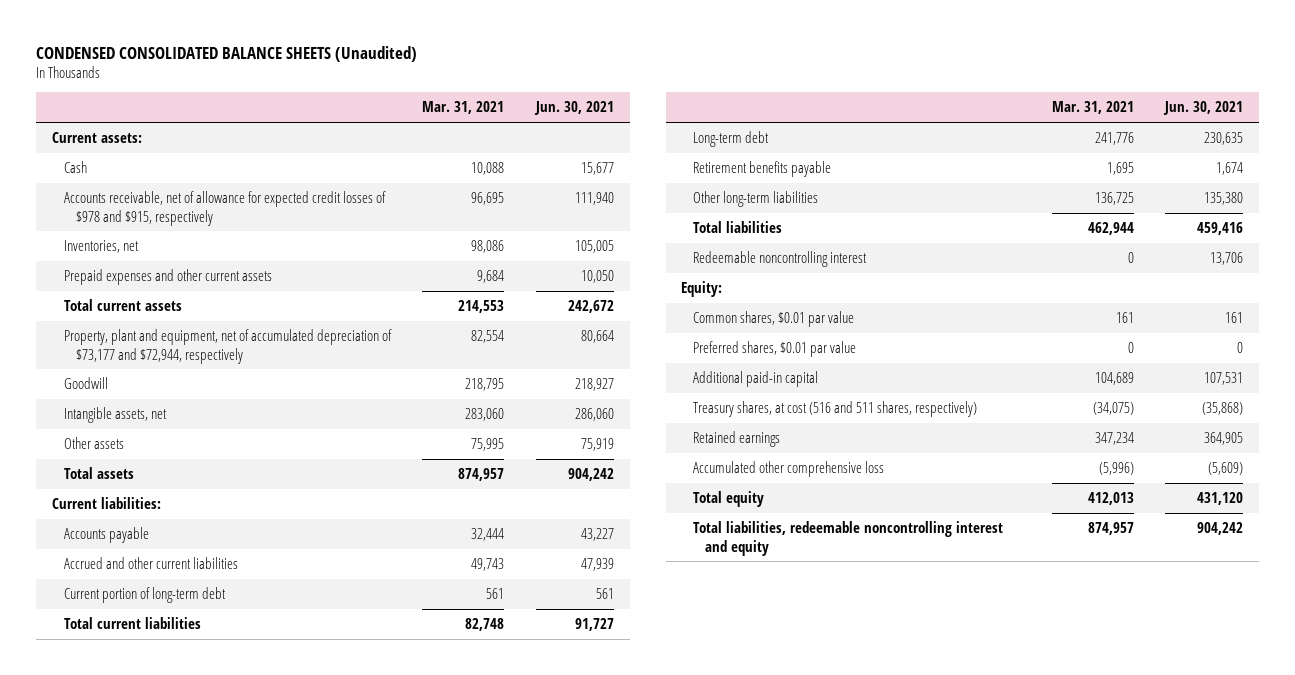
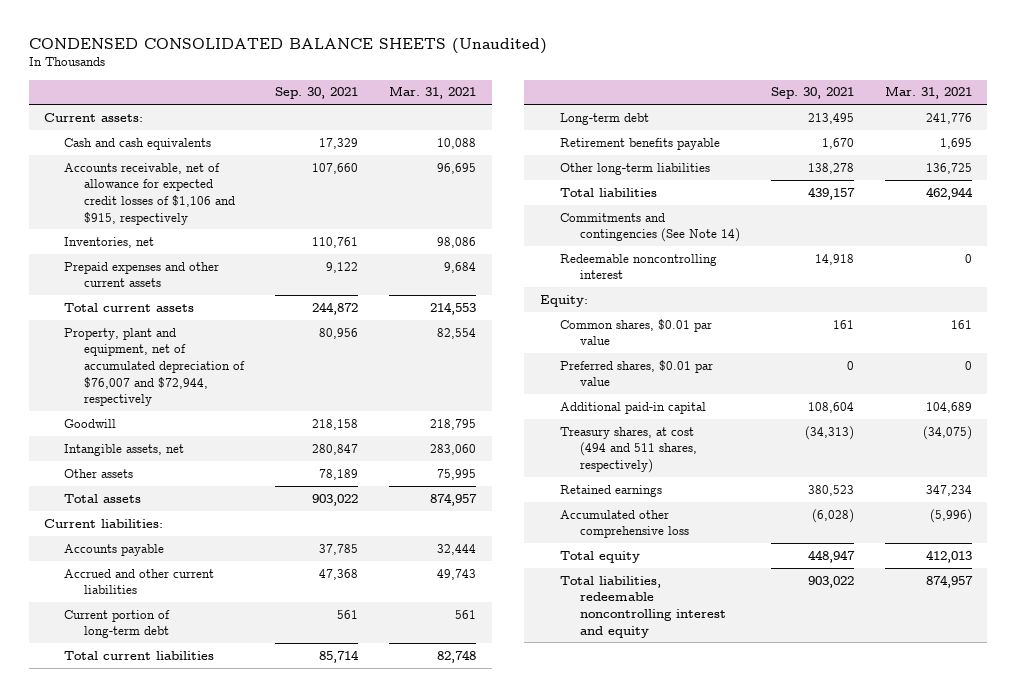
[533,101,614,116] Jun. 30, 2021 -> none
none -> [275,87,359,100] Sep. 30, 2021
[63,161,87,174] Cash -> [64,137,212,150] Cash and cash equivalents
[63,191,386,226] Accounts receivable, net of allowance for expected credit losses of $978 and $915, respectively -> [64,162,236,225] Accounts receivable, net of allowance for expected credit losses of $1,106 and $915, respectively
[63,329,392,364] Property, plant and equipment, net of accumulated depreciation of $73,177 and $72,944, respectively -> [64,327,246,407] Property, plant and equipment, net of accumulated depreciation of $76,007 and $72,944, respectively
none -> [559,212,740,243] Commitments and contingencies (See Note 14)
[693,401,978,418] Treasury shares, at cost (516 and 511 shares, respectively) -> [559,426,697,473] Treasury shares, at cost (494 and 511 shares, respectively)

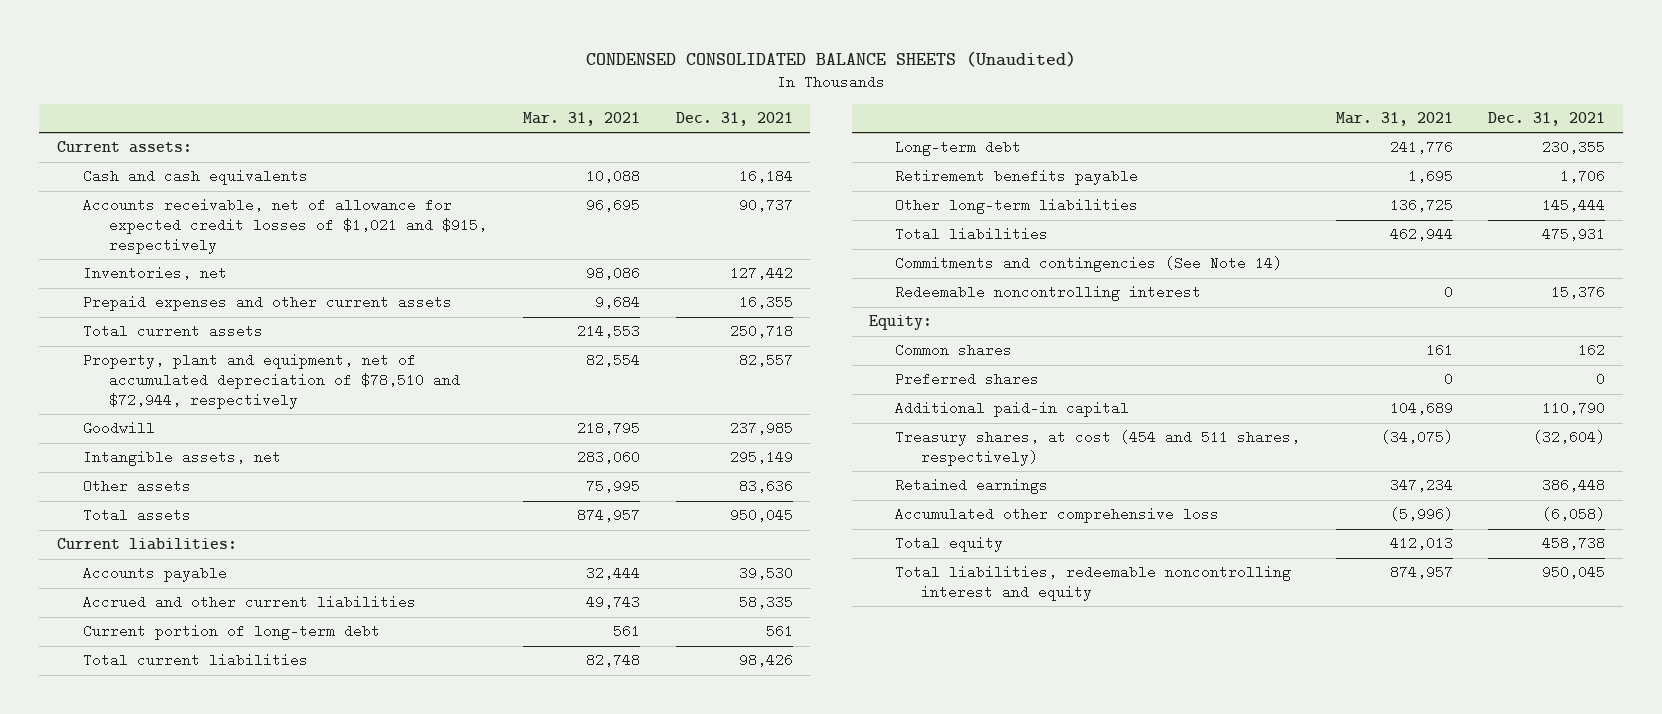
[275,87,359,100] Sep. 30, 2021 -> none
none -> [675,112,793,127] Dec. 31, 2021
[64,162,236,225] Accounts receivable, net of allowance for expected credit losses of $1,106 and $915, respectively -> [82,198,487,255] Accounts receivable, net of allowance for expected credit losses of $1,021 and $915, respectively
[64,327,246,407] Property, plant and equipment, net of accumulated depreciation of $76,007 and $72,944, respectively -> [82,353,460,410] Property, plant and equipment, net of accumulated depreciation of $78,510 and $72,944, respectively
[559,318,712,346] Common shares, $0.01 par value -> [895,343,1013,358] Common shares
[559,359,713,387] Preferred shares, $0.01 par value -> [895,372,1040,387] Preferred shares
[559,426,697,473] Treasury shares, at cost (494 and 511 shares, respectively) -> [895,430,1301,467] Treasury shares, at cost (454 and 511 shares, respectively)

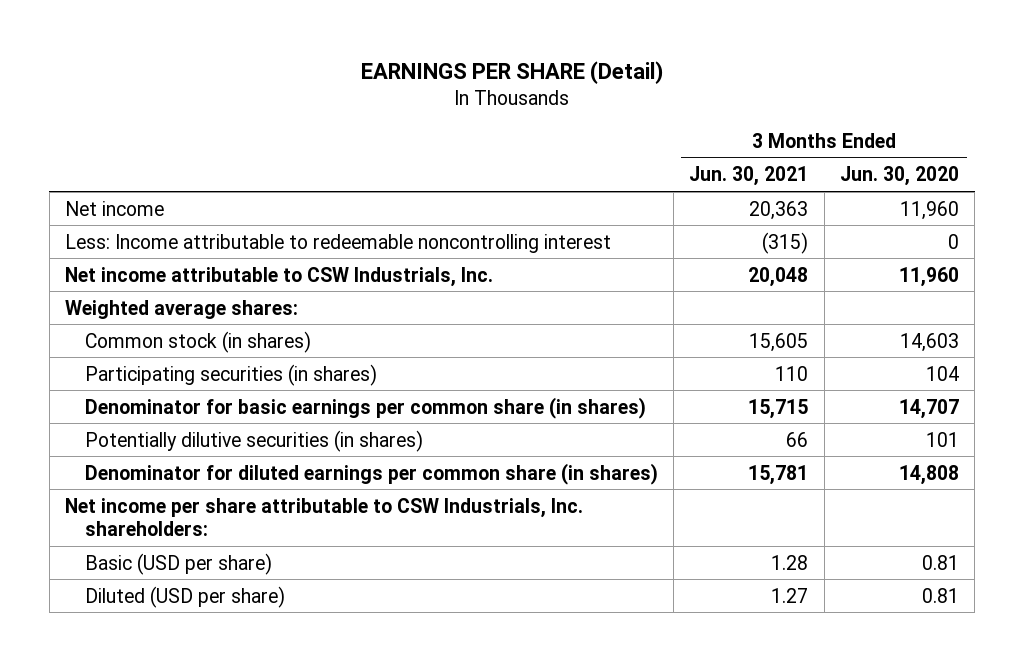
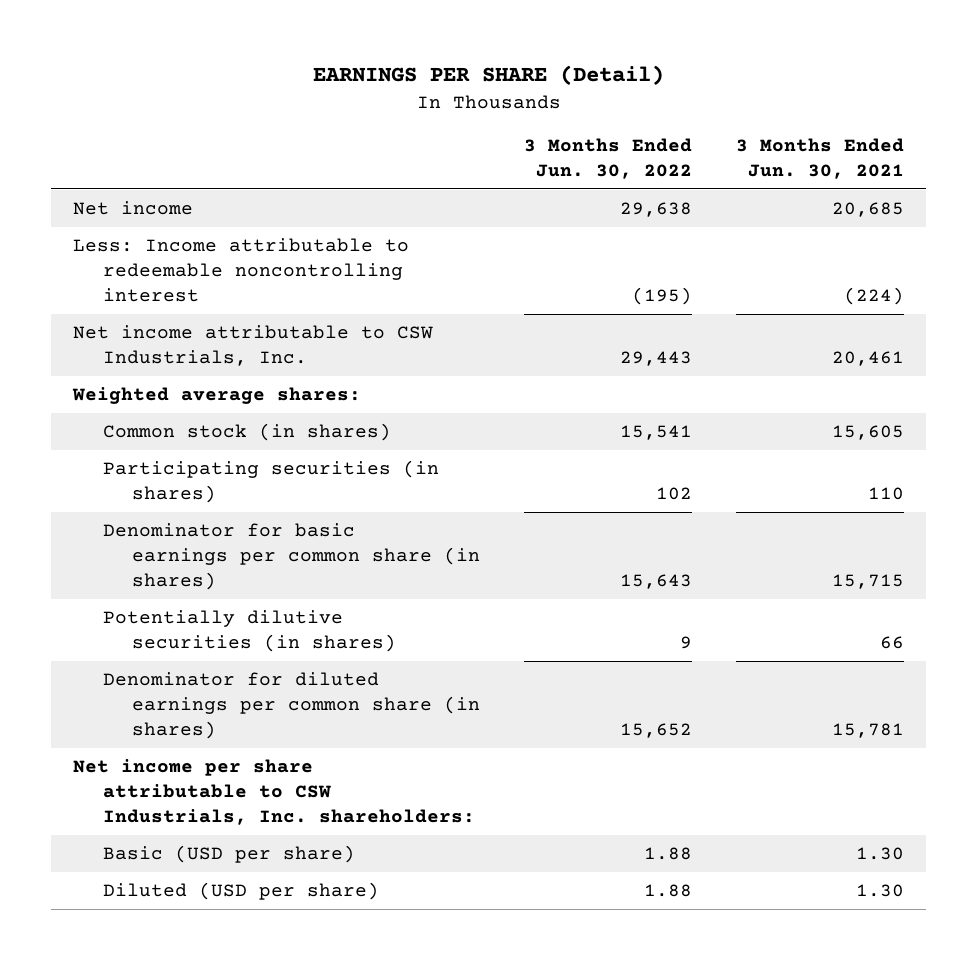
[840,166,960,187] Jun. 30, 2020 -> none
none -> [524,137,693,180] 3 Months Ended Jun. 30, 2022
[749,200,809,220] 20,363 -> [832,201,905,217] 20,685
[762,231,809,254] (315) -> [844,287,905,306] (224)
[748,266,809,287] 20,048 -> [832,351,905,367] 20,461
[771,554,809,570] 1.28 -> [856,846,905,860] 1.30
[771,587,809,603] 1.27 -> [856,883,905,897] 1.30

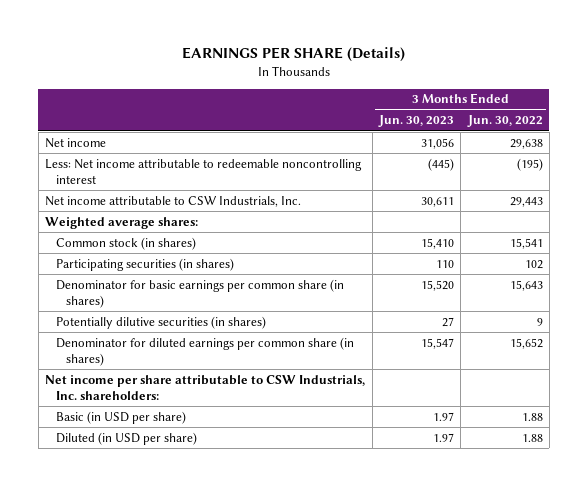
[312,65,664,86] EARNINGS PER SHARE (Detail) -> [181,47,405,63] EARNINGS PER SHARE (Details)
[736,137,905,180] 3 Months Ended Jun. 30, 2021 -> none
none -> [377,115,454,128] Jun. 30, 2023
[72,237,409,303] Less: Income attributable to redeemable noncontrolling interest -> [45,158,363,184] Less: Net income attributable to redeemable noncontrolling interest
[102,844,355,863] Basic (USD per share) -> [55,410,186,424] Basic (in USD per share)
[102,881,379,900] Diluted (USD per share) -> [55,431,197,445] Diluted (in USD per share)

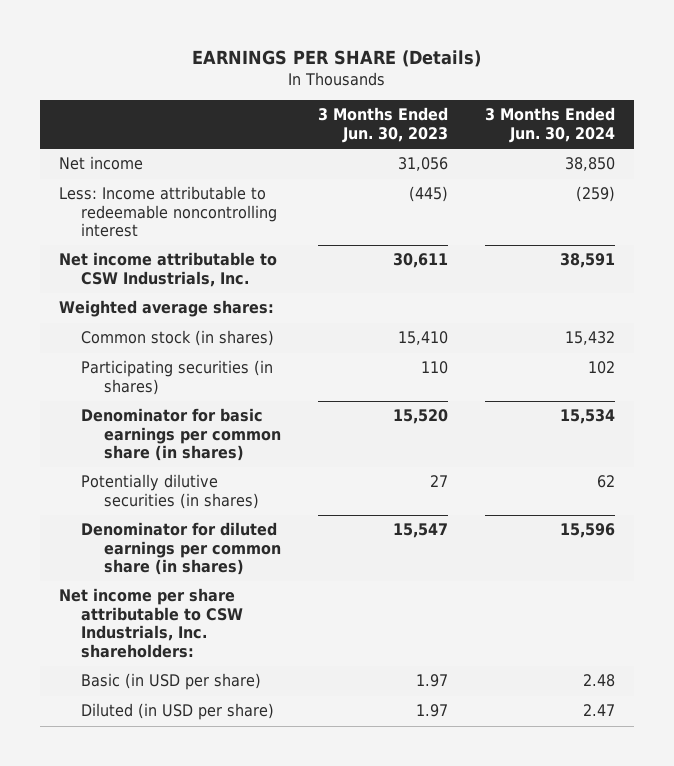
[466,115,543,128] Jun. 30, 2022 -> none
none -> [485,107,616,143] 3 Months Ended Jun. 30, 2024
[45,158,363,184] Less: Net income attributable to redeemable noncontrolling interest -> [59,186,278,238] Less: Income attributable to redeemable noncontrolling interest

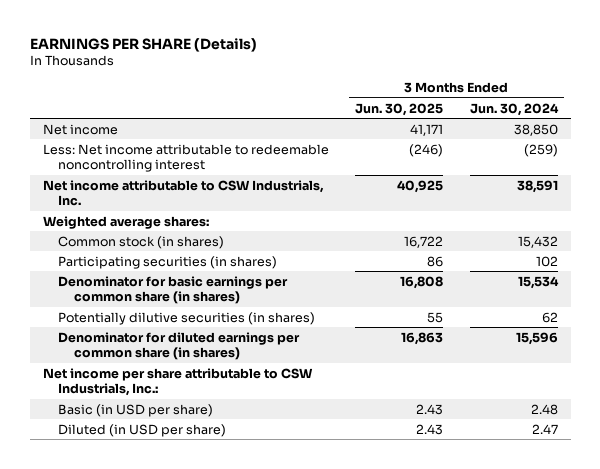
[317,107,448,143] 3 Months Ended Jun. 30, 2023 -> none
none -> [355,102,444,116] Jun. 30, 2025
[59,186,278,238] Less: Income attributable to redeemable noncontrolling interest -> [42,143,329,173] Less: Net income attributable to redeemable noncontrolling interest
[59,588,244,658] Net income per share attributable to CSW Industrials, Inc. shareholders: -> [42,367,313,397] Net income per share attributable to CSW Industrials, Inc.:

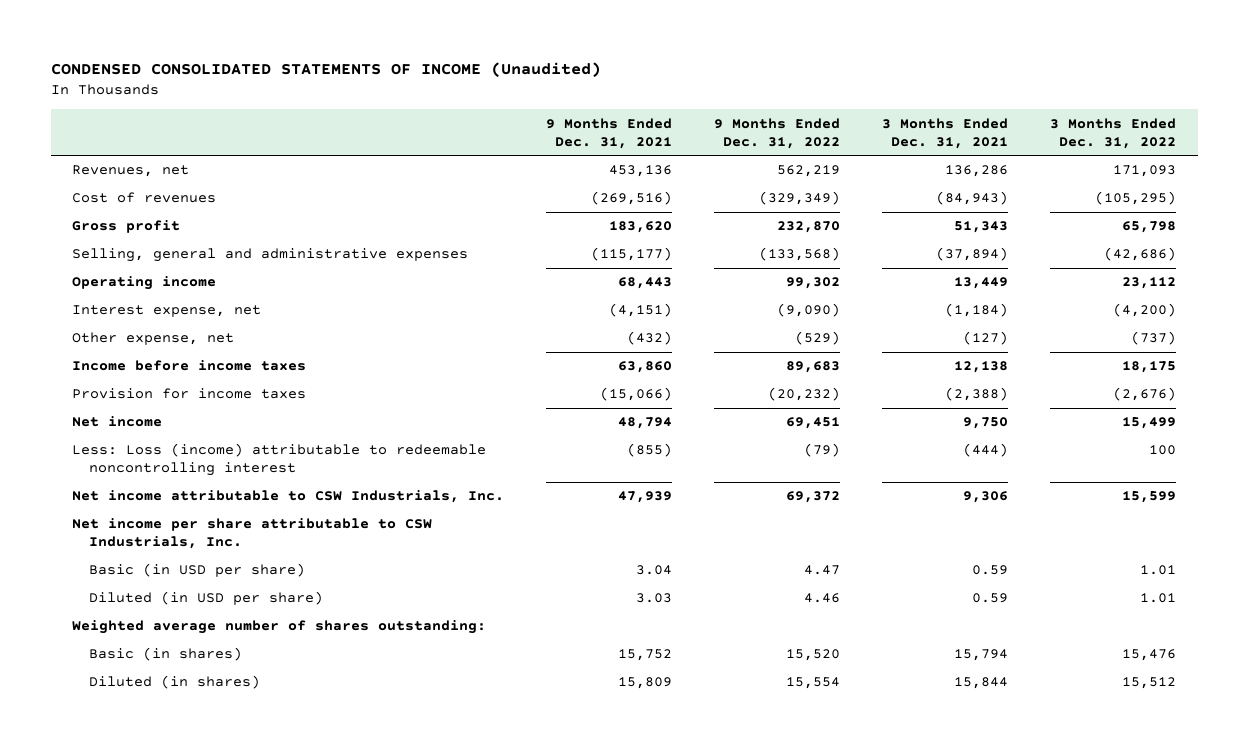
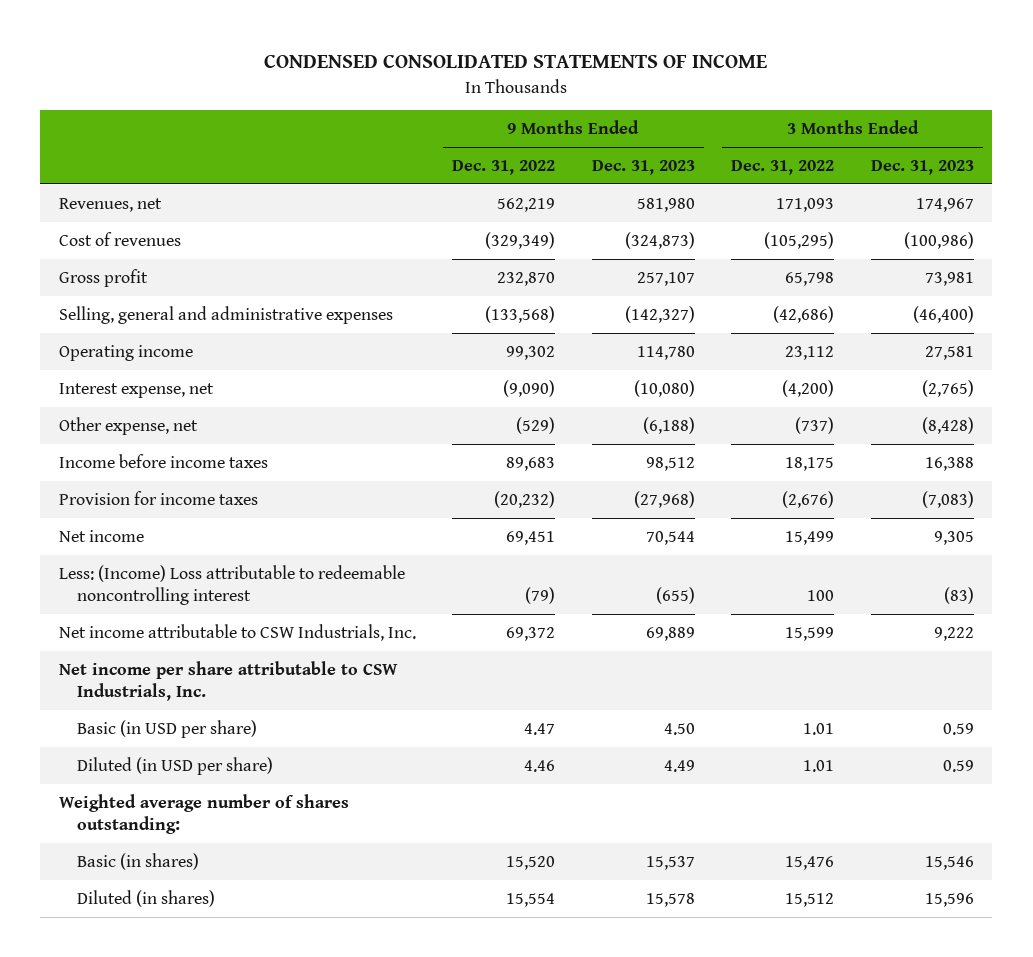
[51,62,602,78] CONDENSED CONSOLIDATED STATEMENTS OF INCOME (Unaudited) -> [264,55,768,69] CONDENSED CONSOLIDATED STATEMENTS OF INCOME
[546,117,673,149] 9 Months Ended Dec. 31, 2021 -> none
[882,117,1009,149] 3 Months Ended Dec. 31, 2021 -> none
none -> [591,160,695,176] Dec. 31, 2023
none -> [870,160,974,176] Dec. 31, 2023
[72,443,487,477] Less: Loss (income) attributable to redeemable noncontrolling interest -> [58,564,405,606] Less: (Income) Loss attributable to redeemable noncontrolling interest

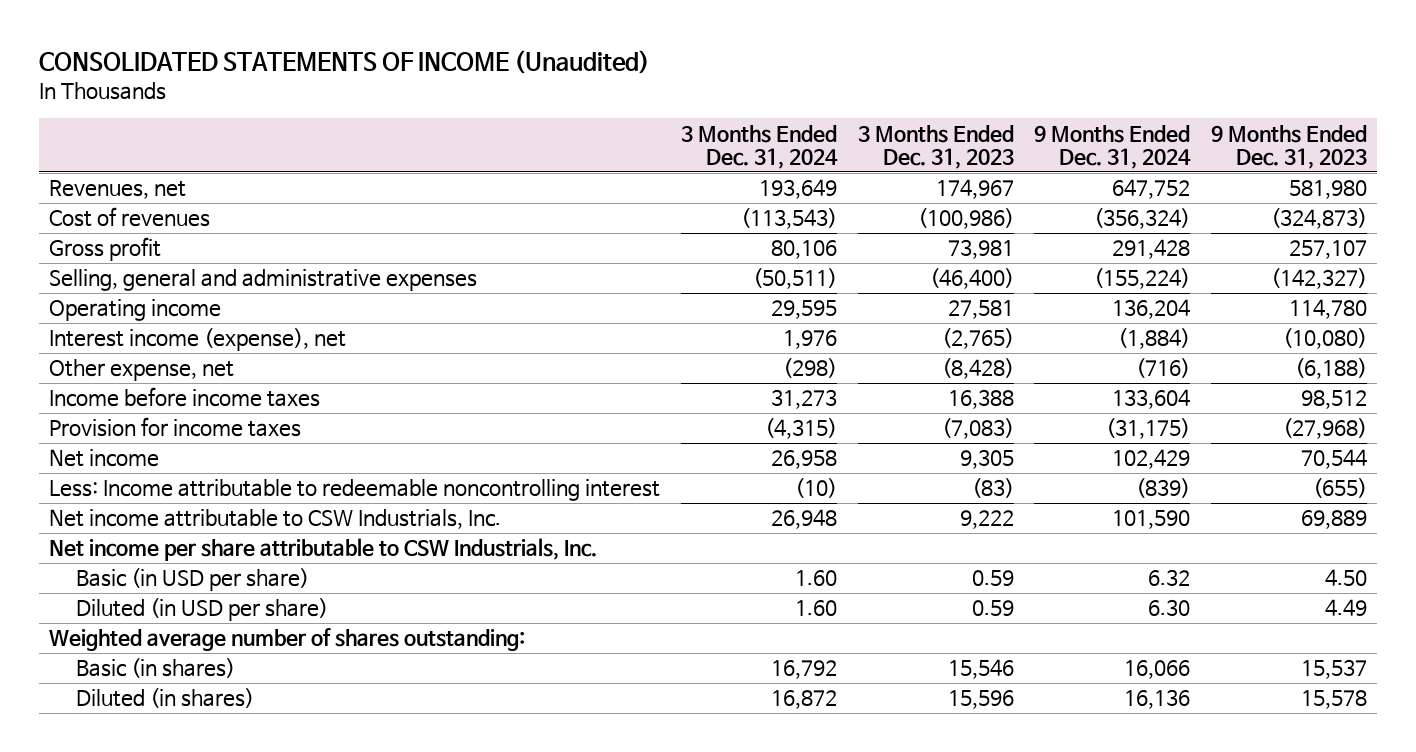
[264,55,768,69] CONDENSED CONSOLIDATED STATEMENTS OF INCOME -> [38,50,650,75] CONSOLIDATED STATEMENTS OF INCOME (Unaudited)
[452,160,556,176] Dec. 31, 2022 -> none
[731,160,835,176] Dec. 31, 2022 -> none
none -> [680,124,838,170] 3 Months Ended Dec. 31, 2024
none -> [1034,124,1192,170] 9 Months Ended Dec. 31, 2024
[58,382,214,398] Interest expense, net -> [49,328,347,352] Interest income (expense), net
[58,564,405,606] Less: (Income) Loss attributable to redeemable noncontrolling interest -> [49,479,661,502] Less: Income attributable to redeemable noncontrolling interest

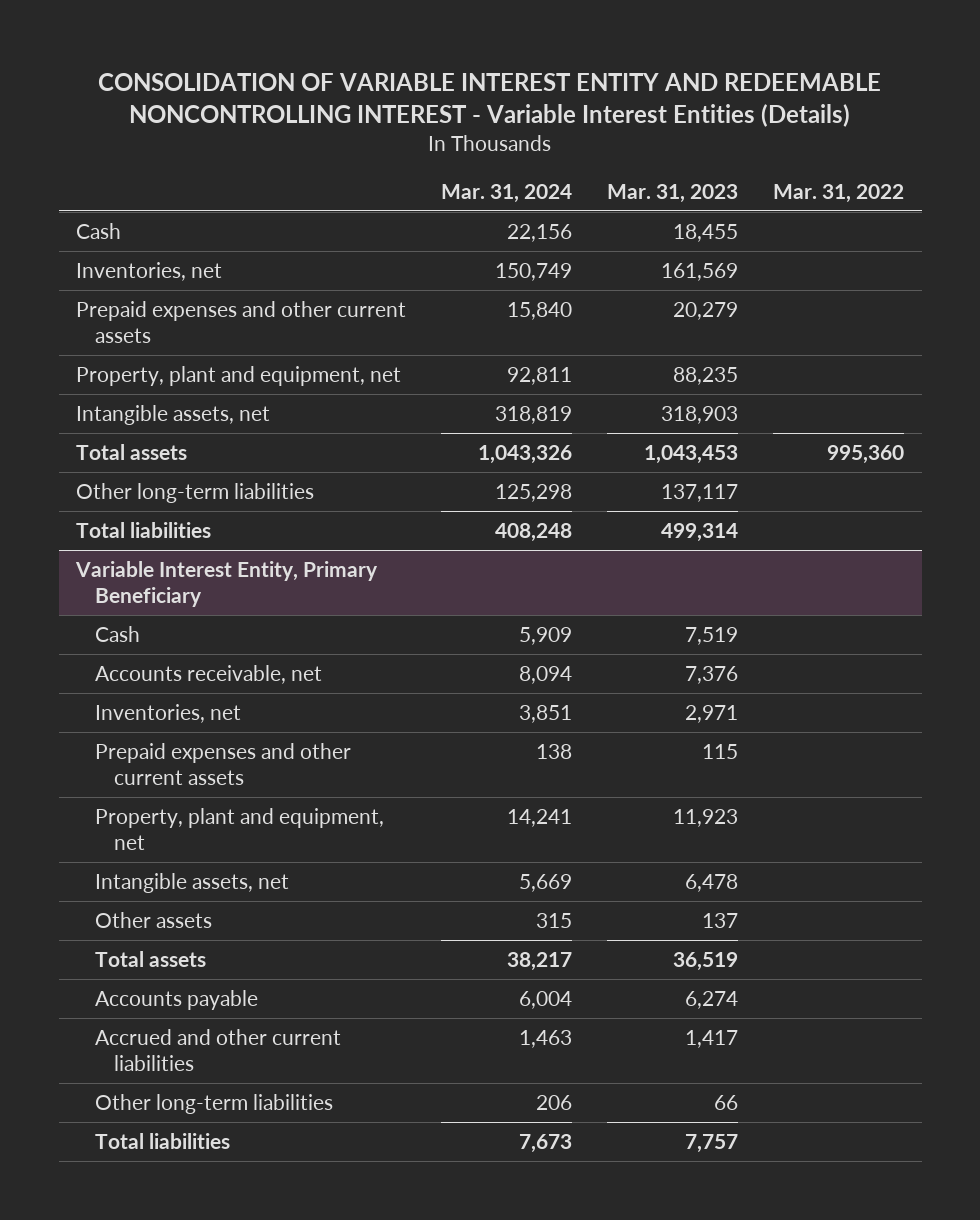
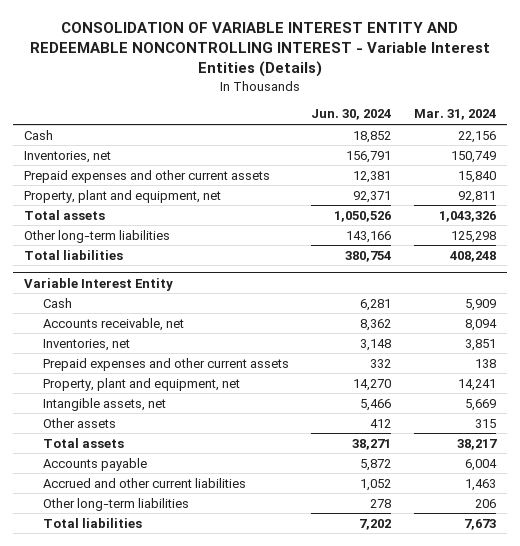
[607,183,739,203] Mar. 31, 2023 -> none
[773,183,905,203] Mar. 31, 2022 -> none
none -> [311,109,392,121] Jun. 30, 2024
[76,404,271,425] Intangible assets, net -> none
[75,560,379,607] Variable Interest Entity, Primary Beneficiary -> [24,277,174,291] Variable Interest Entity

